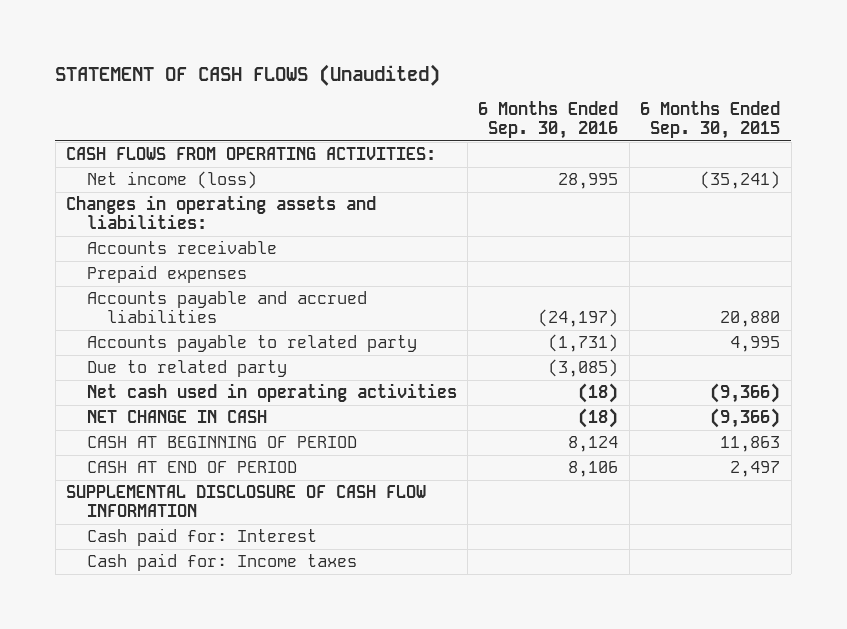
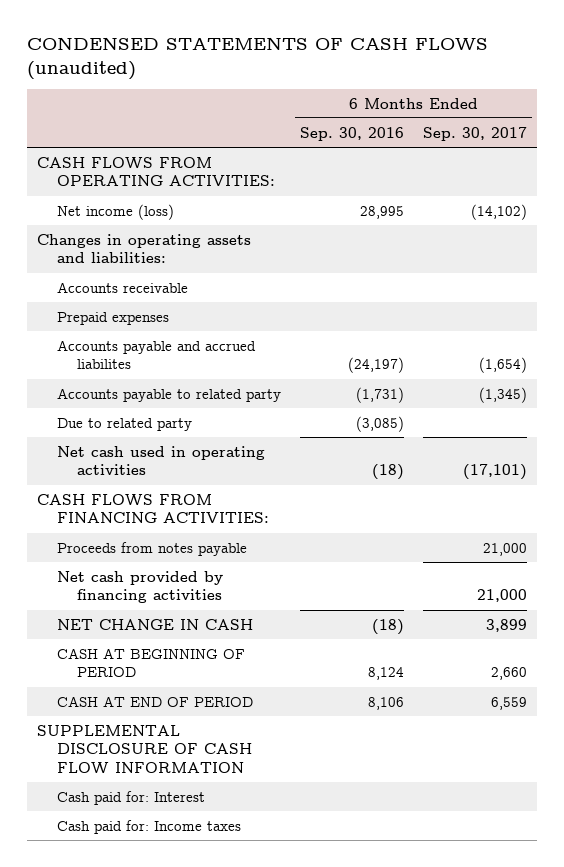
[55,63,441,86] STATEMENT OF CASH FLOWS (Unaudited) -> [27,37,489,80] CONDENSED STATEMENTS OF CASH FLOWS (unaudited)
[640,101,781,140] 6 Months Ended Sep. 30, 2015 -> none
none -> [423,126,528,141] Sep. 30, 2017
[86,291,367,324] Accounts payable and accrued liabilities -> [56,339,256,370] Accounts payable and accrued liabilites
none -> [36,493,269,524] CASH FLOWS FROM FINANCING ACTIVITIES:
none -> [56,541,247,556] Proceeds from notes payable
none -> [56,570,223,604] Net cash provided by financing activities

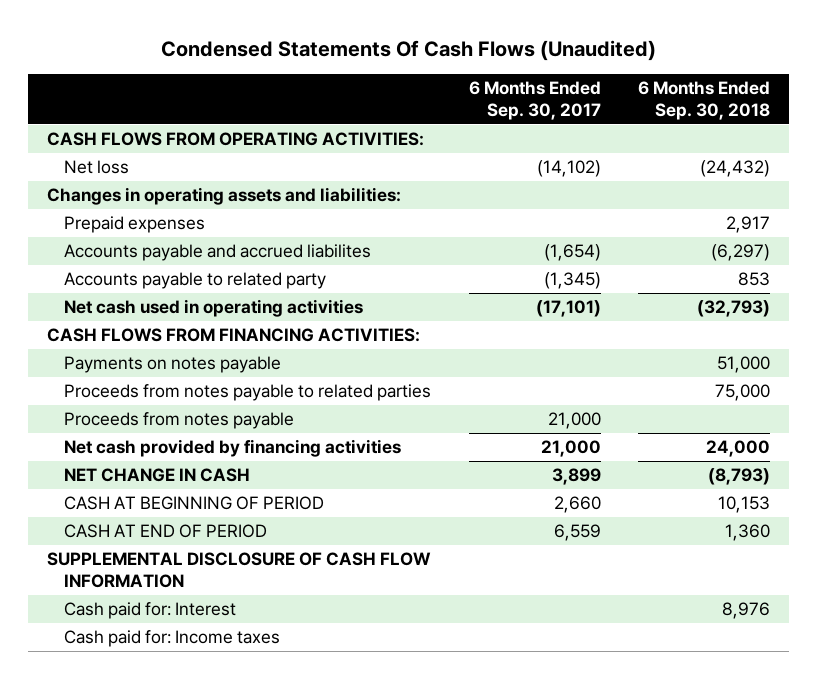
[27,37,489,80] CONDENSED STATEMENTS OF CASH FLOWS (unaudited) -> [160,39,656,61] Condensed Statements Of Cash Flows (Unaudited)
[299,126,404,141] Sep. 30, 2016 -> none
none -> [638,80,771,120] 6 Months Ended Sep. 30, 2018
[56,203,174,220] Net income (loss) -> [63,160,129,175] Net loss
[56,281,188,293] Accounts receivable -> none
[56,417,192,431] Due to related party -> none
none -> [63,356,281,374] Payments on notes payable
none -> [63,384,431,402] Proceeds from notes payable to related parties

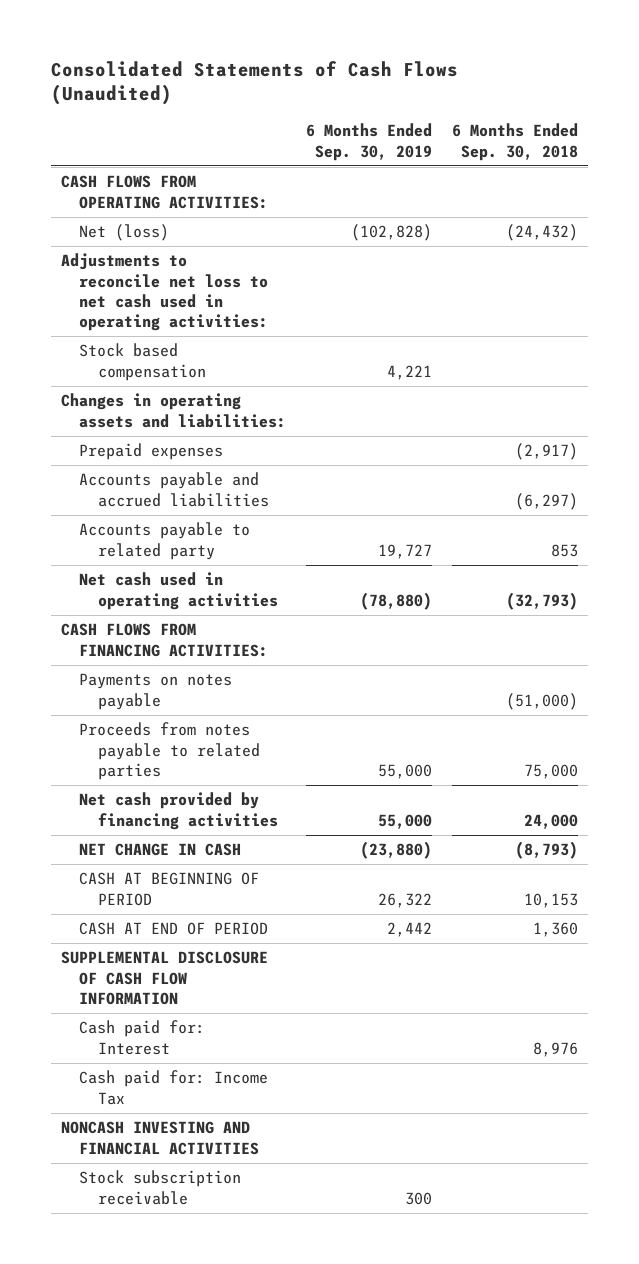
[160,39,656,61] Condensed Statements Of Cash Flows (Unaudited) -> [50,60,458,106] Consolidated Statements of Cash Flows (Unaudited)
[468,80,601,120] 6 Months Ended Sep. 30, 2017 -> none
none -> [306,123,433,161] 6 Months Ended Sep. 30, 2019
[63,160,129,175] Net loss -> [79,224,170,242] Net (loss)
none -> [60,253,269,332] Adjustments to reconcile net loss to net cash used in operating activities:
none -> [79,343,206,381] Stock based compensation
[726,216,771,234] 2,917 -> [515,443,579,461] (2,917)
[63,244,371,262] Accounts payable and accrued liabilites -> [79,472,269,507] Accounts payable and accrued liabilities
[717,356,771,374] 51,000 -> [506,692,579,710] (51,000)
[63,412,294,430] Proceeds from notes payable -> none
[63,630,280,648] Cash paid for: Income taxes -> [79,1070,269,1105] Cash paid for: Income Tax
none -> [60,1121,260,1155] NONCASH INVESTING AND FINANCIAL ACTIVITIES
none -> [79,1170,242,1205] Stock subscription receivable

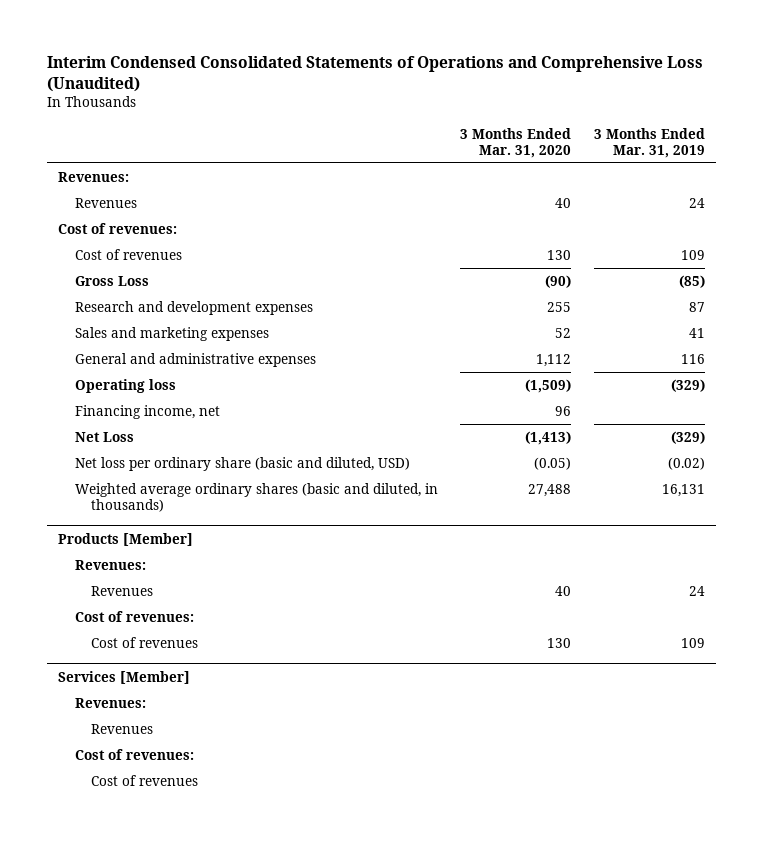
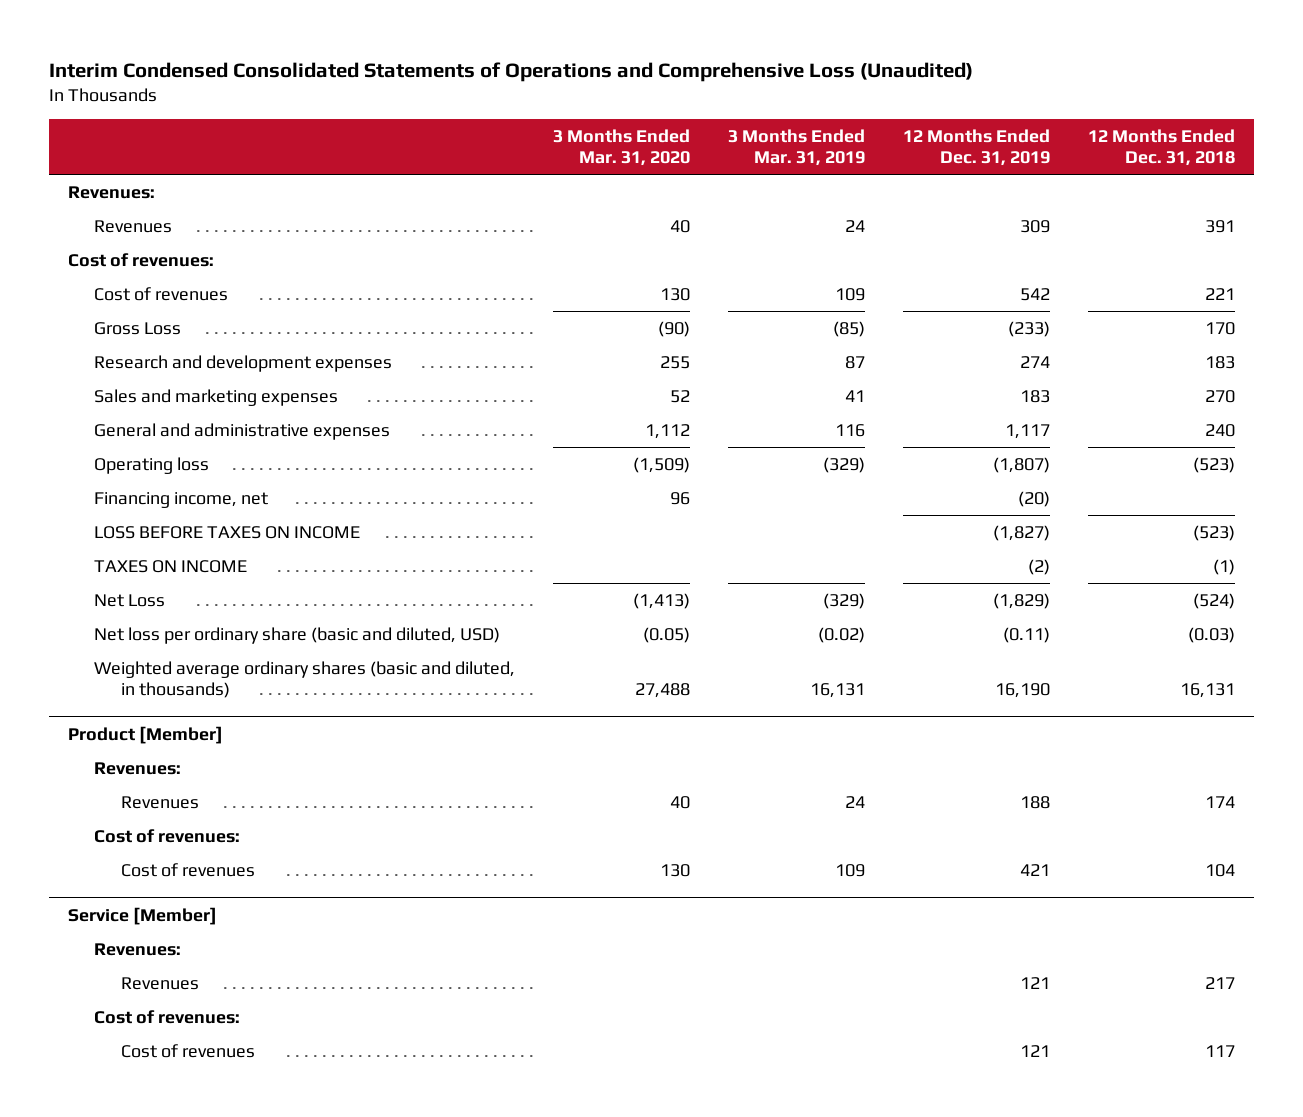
none -> [903,128,1051,166] 12 Months Ended Dec. 31, 2019
none -> [1088,128,1236,166] 12 Months Ended Dec. 31, 2018
none -> [94,526,361,540] LOSS BEFORE TAXES ON INCOME
none -> [94,560,248,574] TAXES ON INCOME
[58,532,194,546] Products [Member] -> [67,725,223,744] Product [Member]
[58,670,191,684] Services [Member] -> [67,906,217,925] Service [Member]

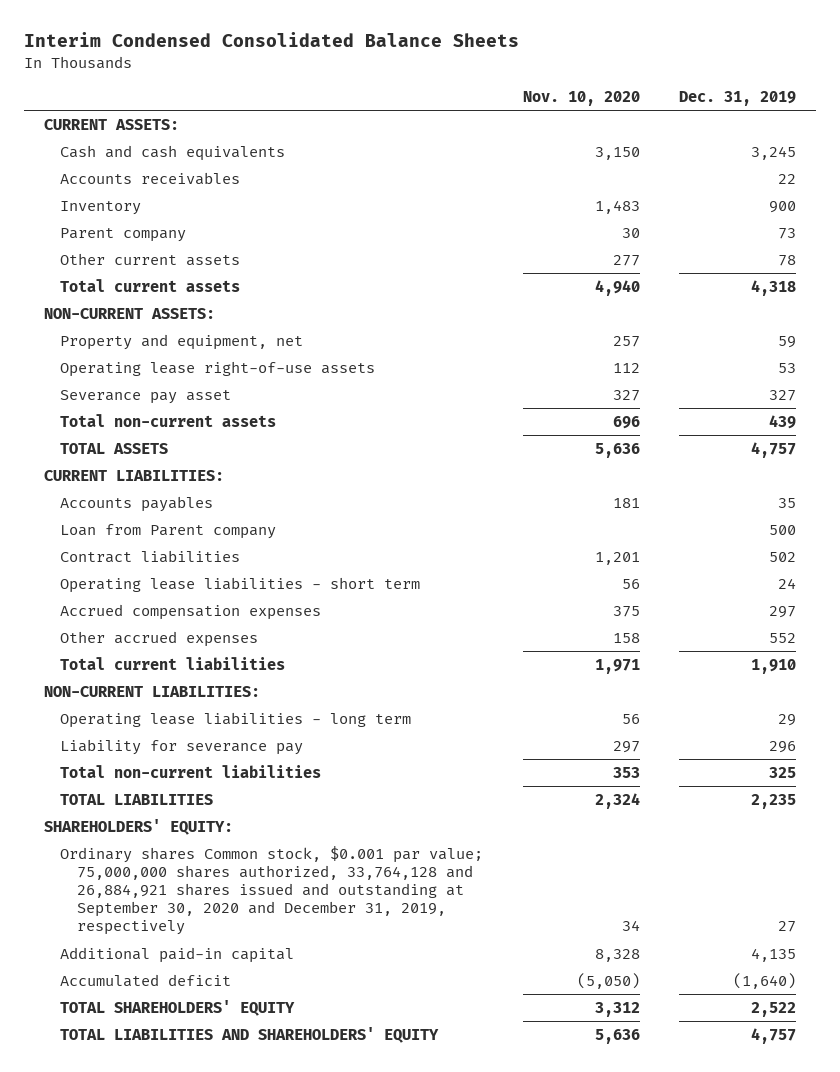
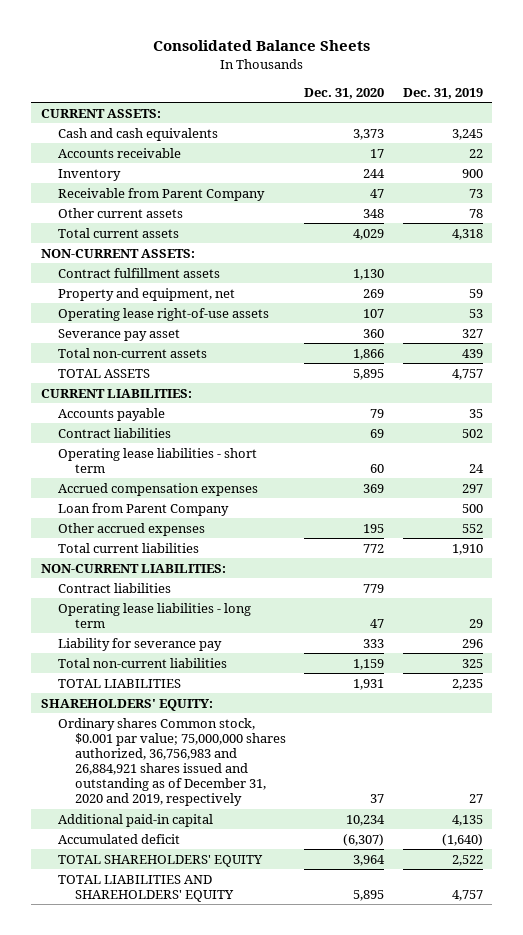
[23,32,519,48] Interim Condensed Consolidated Balance Sheets -> [152,40,370,52] Consolidated Balance Sheets
[522,91,640,107] Nov. 10, 2020 -> none
none -> [304,87,385,99] Dec. 31, 2020
[60,171,241,185] Accounts receivables -> [57,147,181,158] Accounts receivable
[60,227,187,242] Parent company -> [57,187,265,201] Receivable from Parent Company
none -> [57,267,220,278] Contract fulfillment assets
[60,523,277,539] Loan from Parent company -> none
[60,495,214,512] Accounts payables -> [57,407,165,421] Accounts payable
none -> [57,502,229,516] Loan from Parent Company
none -> [57,582,171,593] Contract liabilities
[60,845,484,936] Ordinary shares Common stock, $0.001 par value; 75,000,000 shares authorized, 33,764,128 and 26,884,921 shares issued and outstanding at September 30, 2020 and December 31, 2019, respectively -> [57,717,287,807] Ordinary shares Common stock, $0.001 par value; 75,000,000 shares authorized, 36,756,983 and 26,884,921 shares issued and outstanding as of December 31, 2020 and 2019, respectively

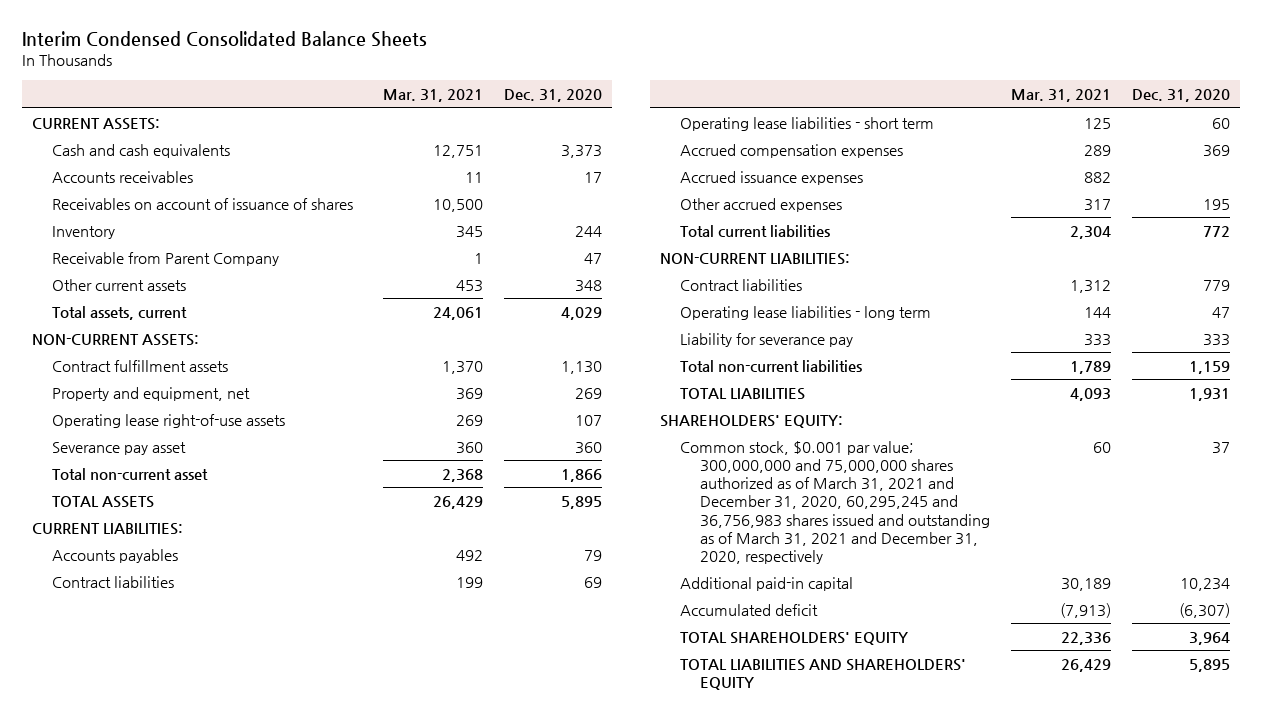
[152,40,370,52] Consolidated Balance Sheets -> [21,30,427,47] Interim Condensed Consolidated Balance Sheets
[402,87,483,99] Dec. 31, 2019 -> none
none -> [382,89,483,103] Mar. 31, 2021
[57,147,181,158] Accounts receivable -> [52,170,194,183] Accounts receivables
none -> [52,197,354,210] Receivables on account of issuance of shares
[57,227,179,238] Total current assets -> [52,305,188,320] Total assets, current
[57,347,207,358] Total non-current assets -> [52,467,209,480] Total non-current asset
[57,407,165,421] Accounts payable -> [52,548,179,563] Accounts payables
[57,502,229,516] Loan from Parent Company -> none
none -> [680,170,864,185] Accrued issuance expenses
[57,717,287,807] Ordinary shares Common stock, $0.001 par value; 75,000,000 shares authorized, 36,756,983 and 26,884,921 shares issued and outstanding as of December 31, 2020 and 2019, respectively -> [680,440,991,564] Common stock, $0.001 par value; 300,000,000 and 75,000,000 shares authorized as of March 31, 2021 and December 31, 2020, 60,295,245 and 36,756,983 shares issued and outstanding as of March 31, 2021 and December 31, 2020, respectively

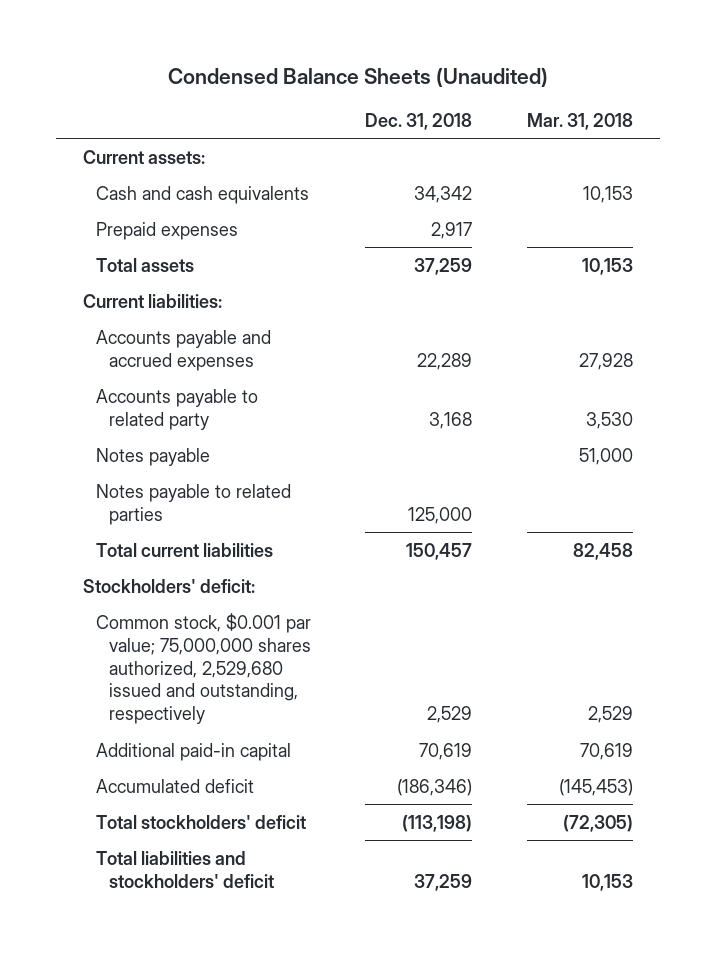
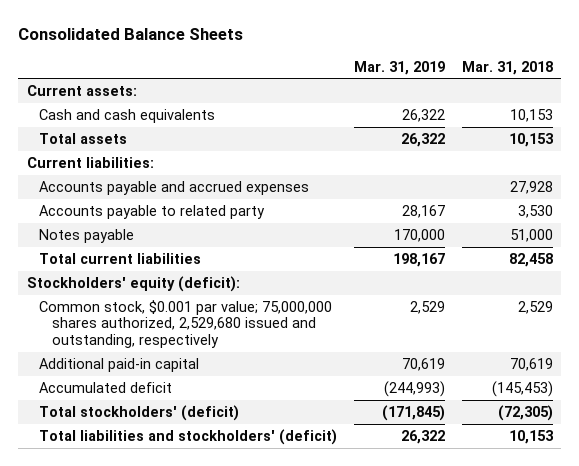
[167,66,548,87] Condensed Balance Sheets (Unaudited) -> [18,28,244,41] Consolidated Balance Sheets
[365,112,473,130] Dec. 31, 2018 -> none
none -> [354,60,446,75] Mar. 31, 2019
[95,221,238,240] Prepaid expenses -> none
[95,483,291,525] Notes payable to related parties -> none
[82,578,255,593] Stockholders' deficit: -> [26,275,240,292] Stockholders' equity (deficit):
[95,814,306,829] Total stockholders' deficit -> [39,404,240,421] Total stockholders' (deficit)
[95,850,275,888] Total liabilities and stockholders' deficit -> [39,428,338,445] Total liabilities and stockholders' (deficit)

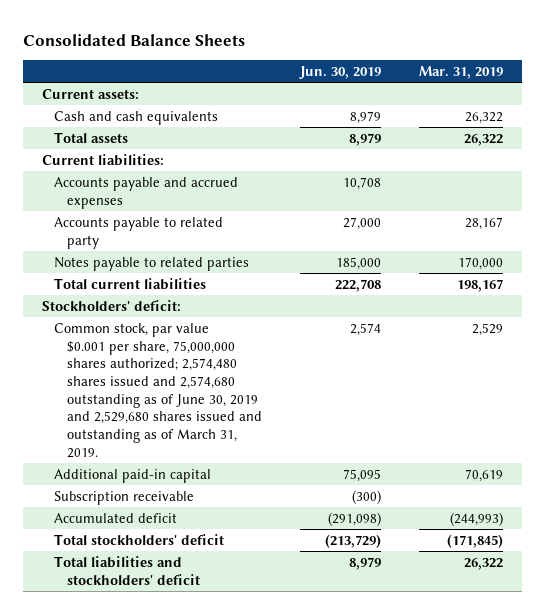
[461,60,553,75] Mar. 31, 2018 -> none
none -> [299,65,382,79] Jun. 30, 2019
[39,228,135,243] Notes payable -> none
none -> [54,256,250,271] Notes payable to related parties
[26,275,240,292] Stockholders' equity (deficit): -> [41,299,181,311] Stockholders' deficit:
[39,299,333,349] Common stock, $0.001 par value; 75,000,000 shares authorized, 2,529,680 issued and outstanding, respectively -> [54,322,263,458] Common stock, par value $0.001 per share, 75,000,000 shares authorized; 2,574,480 shares issued and 2,574,680 outstanding as of June 30, 2019 and 2,529,680 shares issued and outstanding as of March 31, 2019.
none -> [54,490,195,505] Subscription receivable
[39,404,240,421] Total stockholders' (deficit) -> [54,533,225,545] Total stockholders' deficit
[39,428,338,445] Total liabilities and stockholders' (deficit) -> [54,555,201,585] Total liabilities and stockholders' deficit

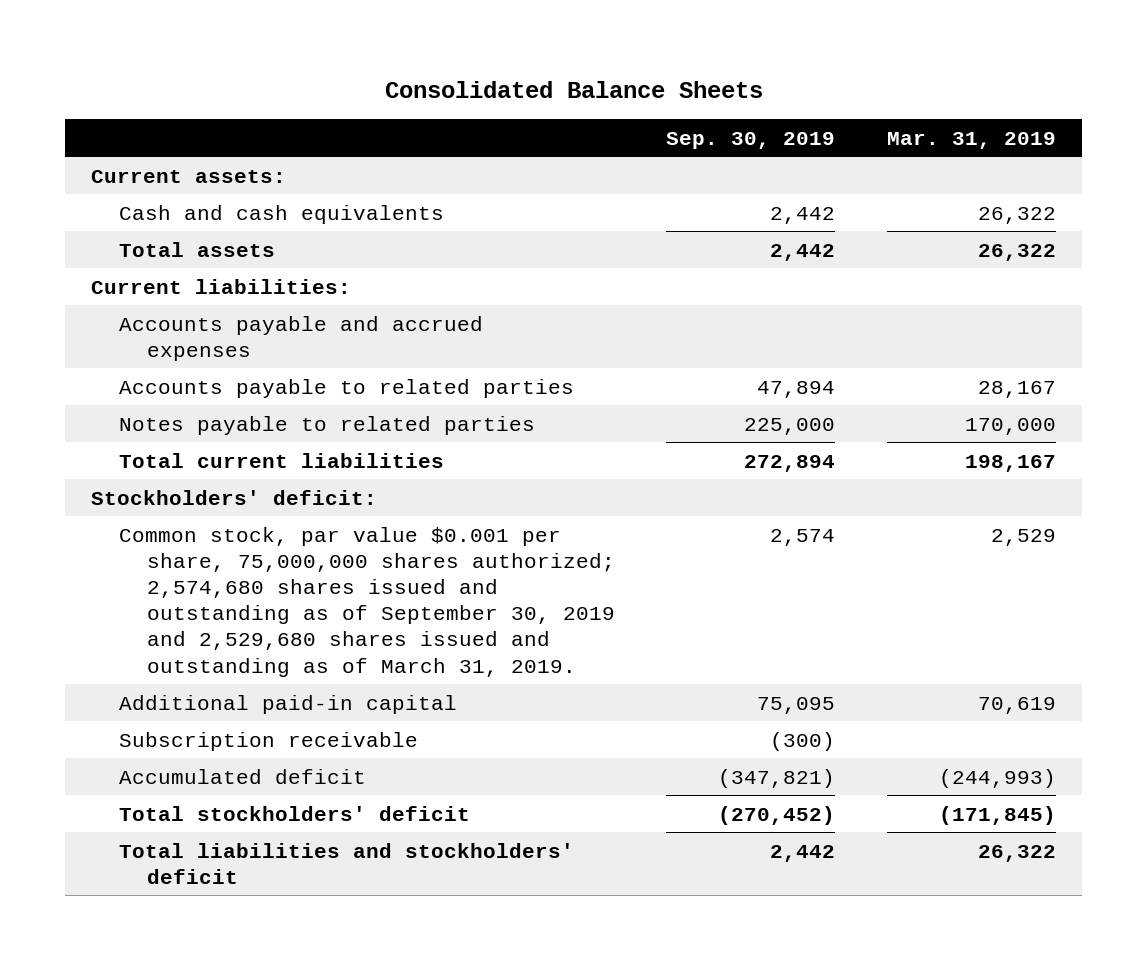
[299,65,382,79] Jun. 30, 2019 -> none
none -> [666,131,836,149] Sep. 30, 2019
[54,216,224,249] Accounts payable to related party -> [118,378,574,398] Accounts payable to related parties
[54,322,263,458] Common stock, par value $0.001 per share, 75,000,000 shares authorized; 2,574,480 shares issued and 2,574,680 outstanding as of June 30, 2019 and 2,529,680 shares issued and outstanding as of March 31, 2019. -> [118,526,615,677] Common stock, par value $0.001 per share, 75,000,000 shares authorized; 2,574,680 shares issued and outstanding as of September 30, 2019 and 2,529,680 shares issued and outstanding as of March 31, 2019.

